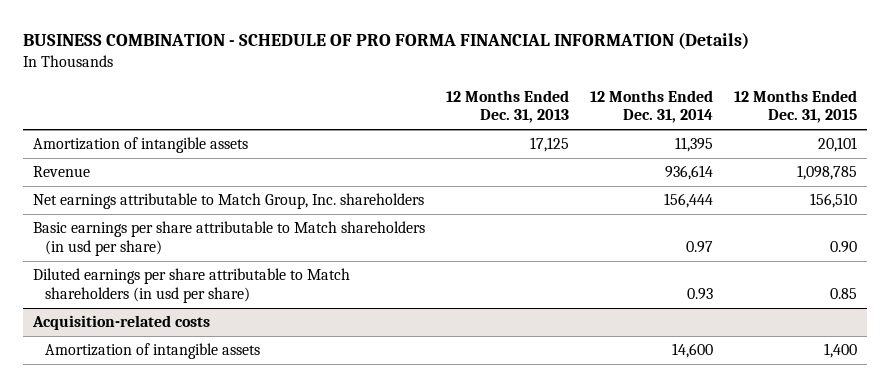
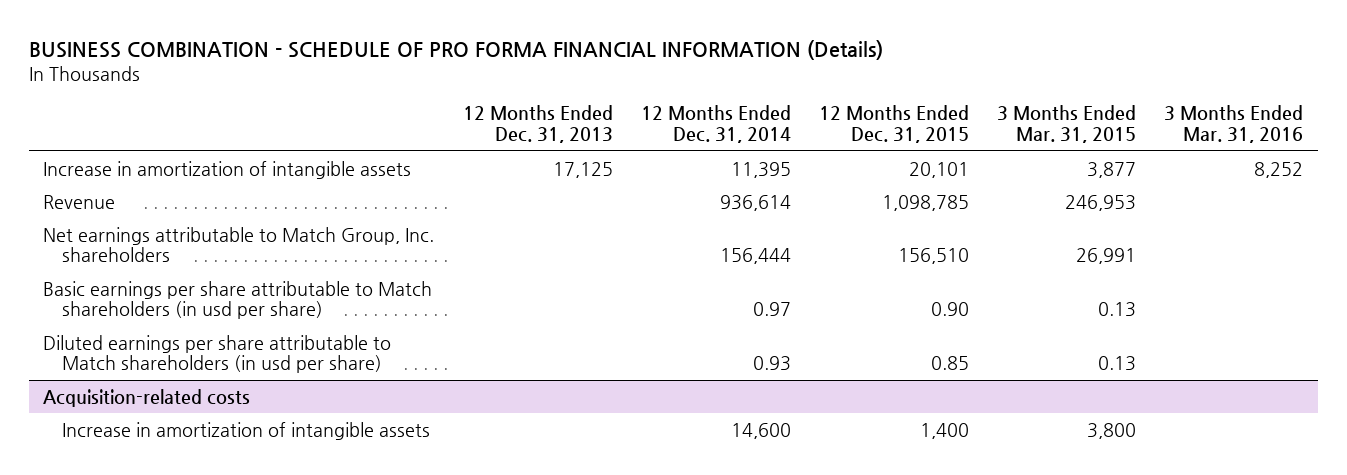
none -> [997,105,1137,144] 3 Months Ended Mar. 31, 2015
none -> [1164,105,1304,144] 3 Months Ended Mar. 31, 2016
[33,137,249,154] Amortization of intangible assets -> [43,160,412,179] Increase in amortization of intangible assets
[45,343,261,360] Amortization of intangible assets -> [62,421,431,440] Increase in amortization of intangible assets

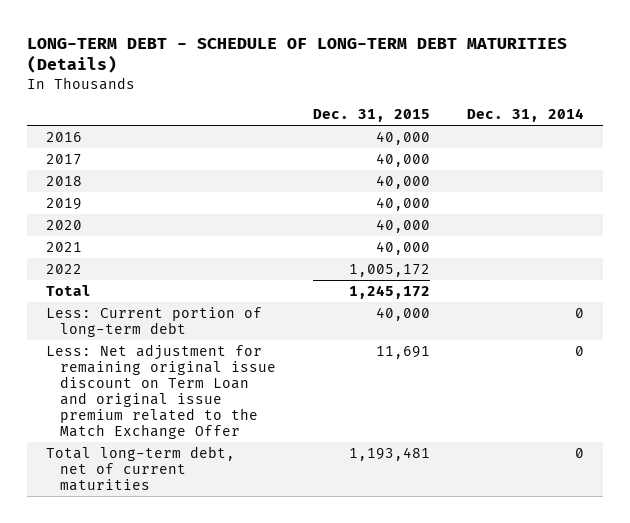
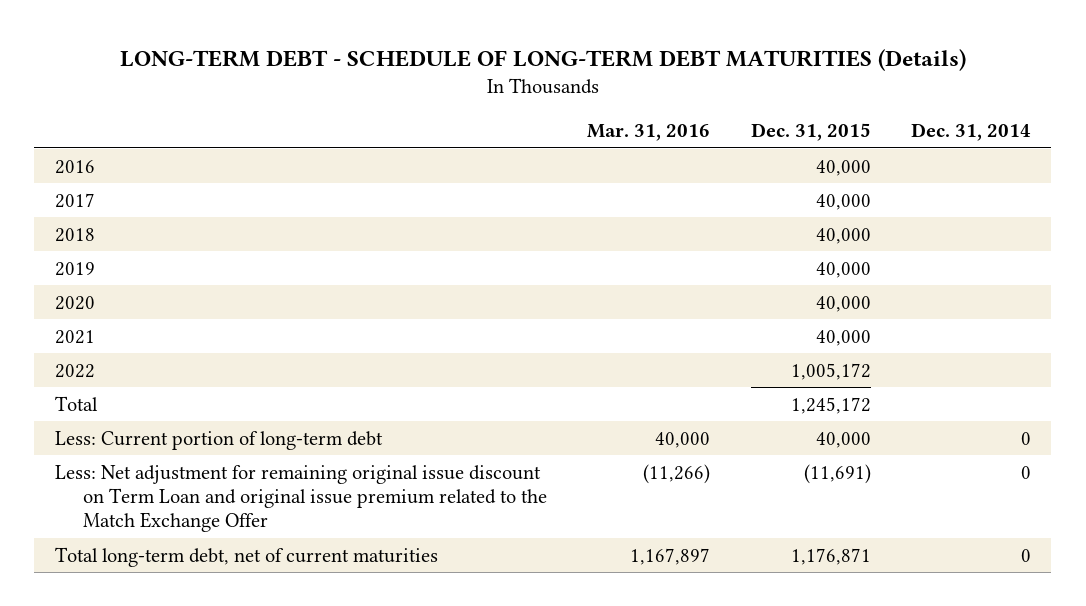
none -> [587,124,711,142] Mar. 31, 2016
[376,345,431,359] 11,691 -> [803,463,871,484] (11,691)
[349,446,431,461] 1,193,481 -> [790,547,871,565] 1,176,871

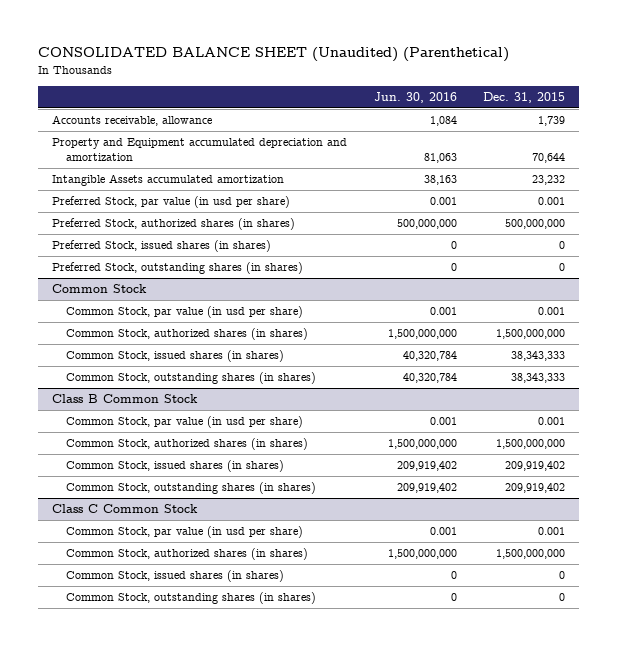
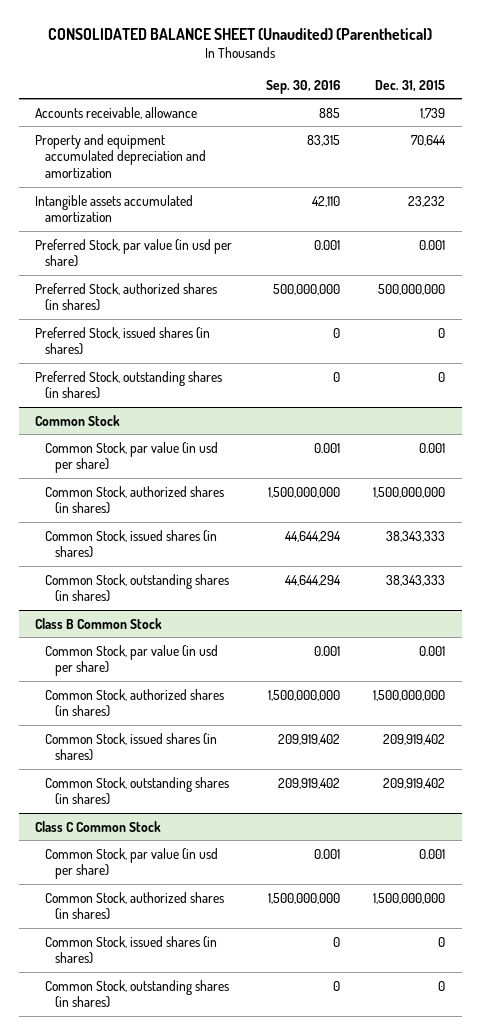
[373,92,457,104] Jun. 30, 2016 -> none
none -> [265,79,340,94] Sep. 30, 2016
[51,138,347,161] Property and Equipment accumulated depreciation and amortization -> [35,133,206,179] Property and equipment accumulated depreciation and amortization
[51,174,284,187] Intangible Assets accumulated amortization -> [35,194,194,223] Intangible assets accumulated amortization

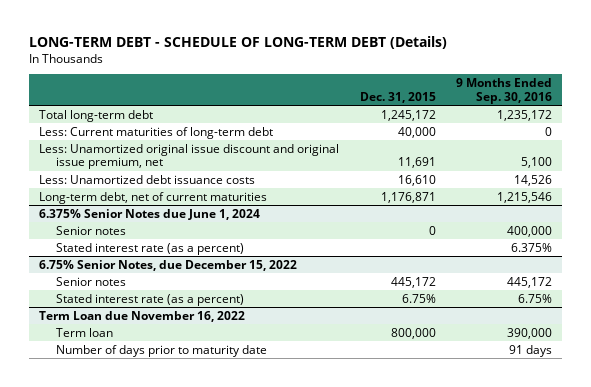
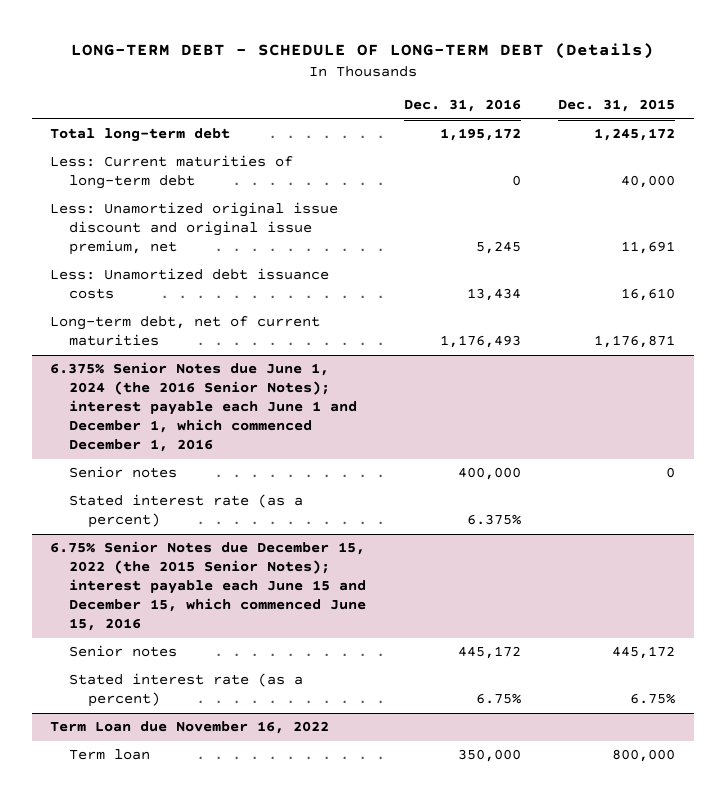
[456,77,553,104] 9 Months Ended Sep. 30, 2016 -> none
none -> [403,99,521,113] Dec. 31, 2016
[38,208,260,220] 6.375% Senior Notes due June 1, 2024 -> [50,362,358,453] 6.375% Senior Notes due June 1, 2024 (the 2016 Senior Notes); interest payable each June 1 and December 1, which commenced December 1, 2016
[38,259,297,271] 6.75% Senior Notes, due December 15, 2022 -> [50,541,367,632] 6.75% Senior Notes due December 15, 2022 (the 2015 Senior Notes); interest payable each June 15 and December 15, which commenced June 15, 2016
[56,344,268,357] Number of days prior to maturity date -> none

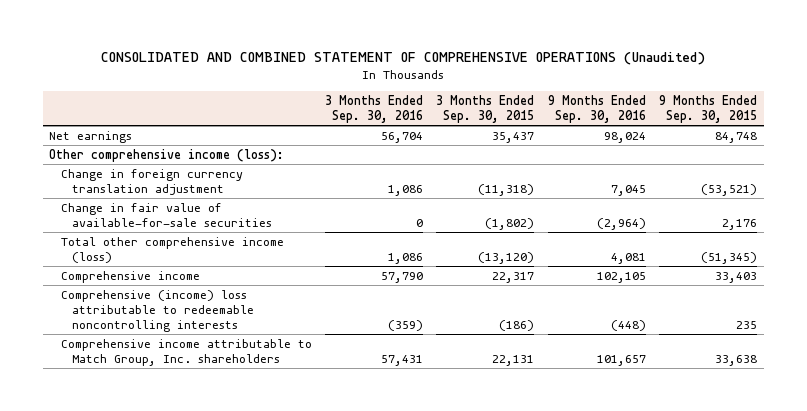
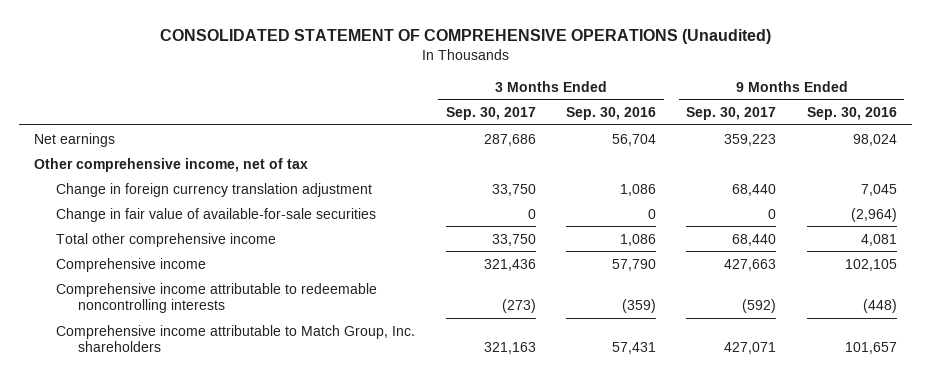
[101,52,706,66] CONSOLIDATED AND COMBINED STATEMENT OF COMPREHENSIVE OPERATIONS (Unaudited) -> [159,28,771,44] CONSOLIDATED STATEMENT OF COMPREHENSIVE OPERATIONS (Unaudited)
[436,94,535,124] 3 Months Ended Sep. 30, 2015 -> none
[659,94,758,124] 9 Months Ended Sep. 30, 2015 -> none
none -> [445,106,536,120] Sep. 30, 2017
none -> [686,106,777,120] Sep. 30, 2017
[49,148,285,162] Other comprehensive income (loss): -> [34,157,309,172] Other comprehensive income, net of tax
[60,236,284,263] Total other comprehensive income (loss) -> [56,232,277,247] Total other comprehensive income
[60,289,254,333] Comprehensive (income) loss attributable to redeemable noncontrolling interests -> [56,282,378,314] Comprehensive income attributable to redeemable noncontrolling interests

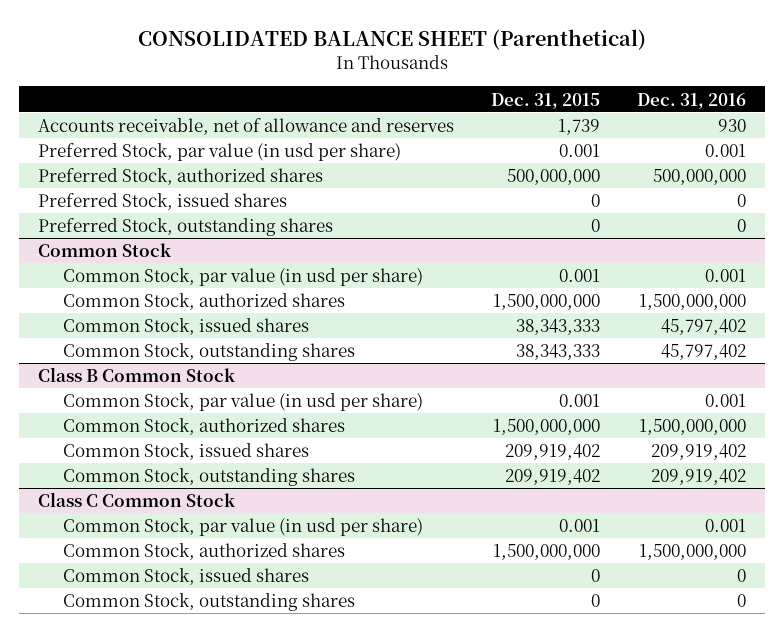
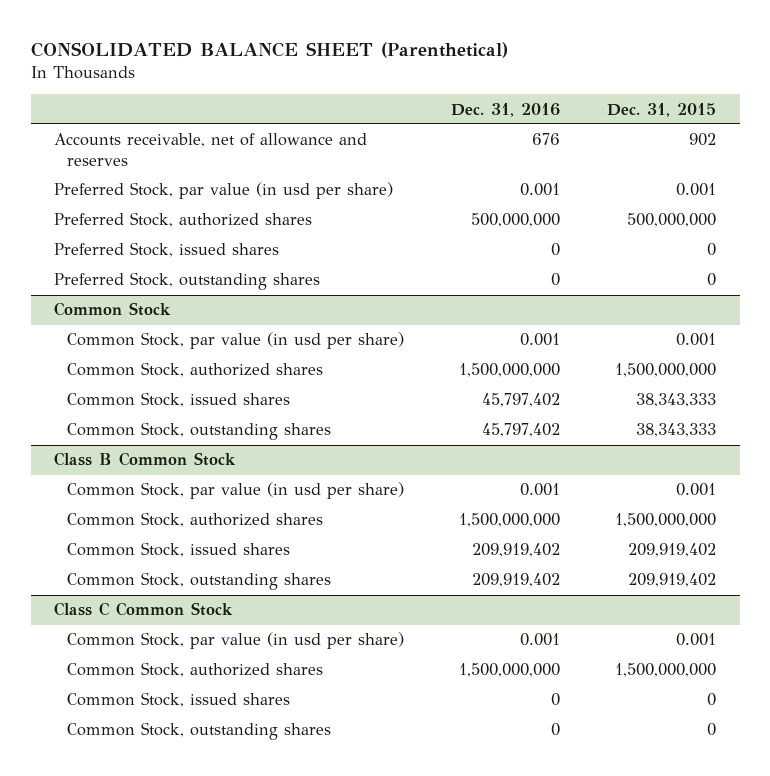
[557,119,600,136] 1,739 -> [689,133,717,147] 902
[718,119,747,133] 930 -> [532,133,561,146] 676

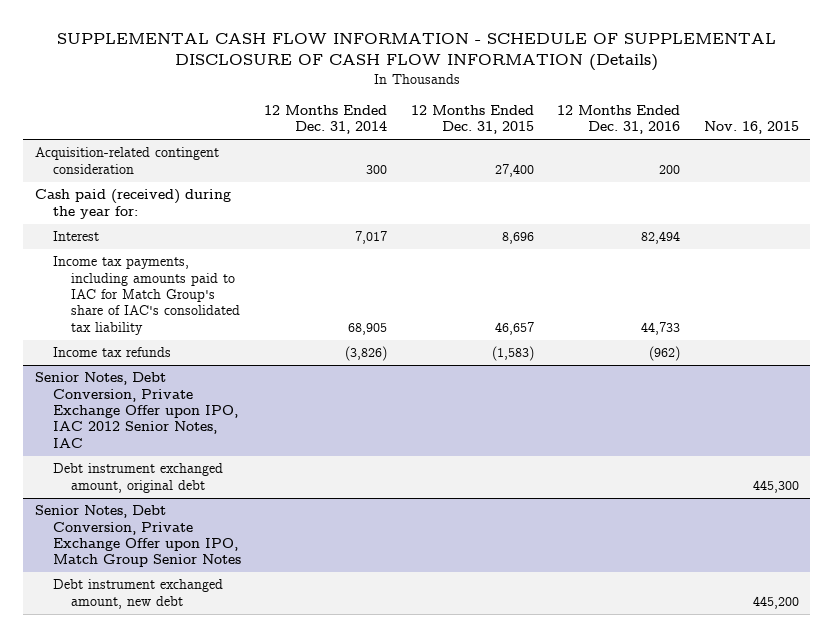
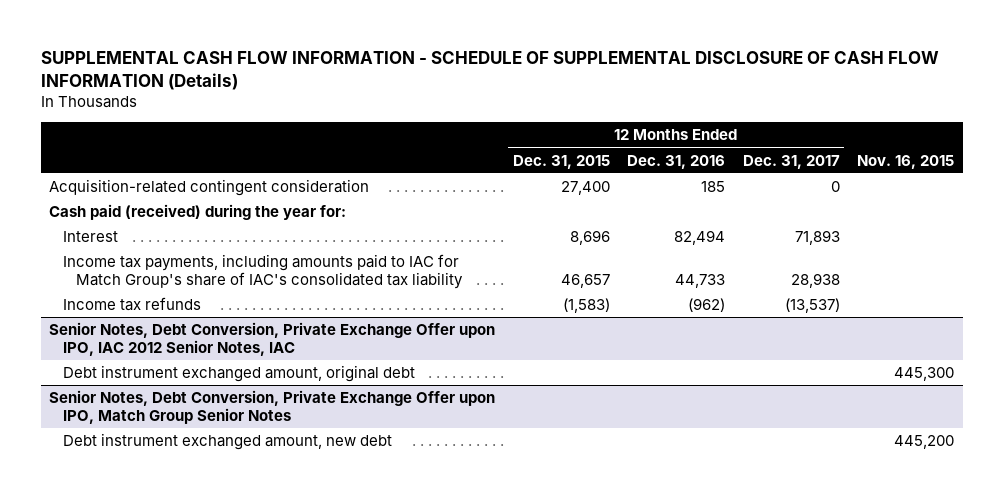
[264,104,388,135] 12 Months Ended Dec. 31, 2014 -> none
none -> [742,154,840,169] Dec. 31, 2017
[659,164,681,174] 200 -> [701,181,726,193] 185

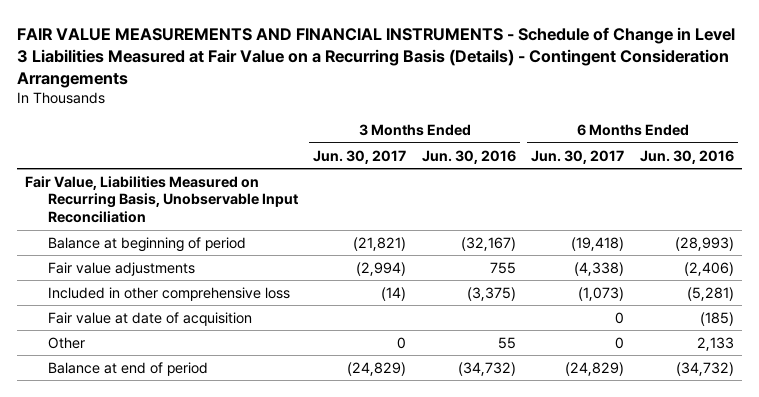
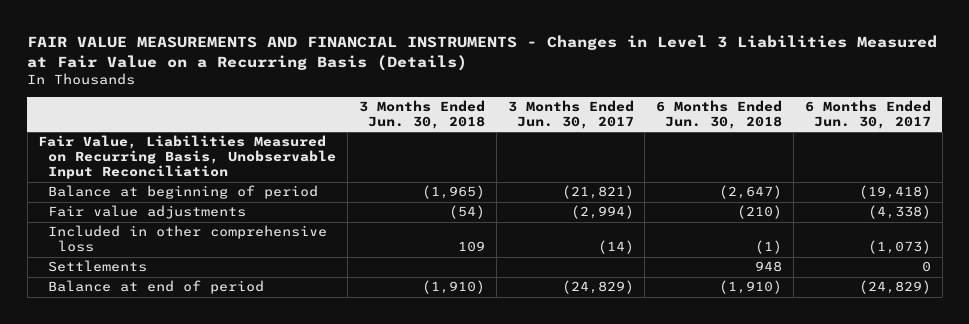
[17,26,736,88] FAIR VALUE MEASUREMENTS AND FINANCIAL INSTRUMENTS - Schedule of Change in Level 3 Liabilities Measured at Fair Value on a Recurring Basis (Details) - Contingent Consideration Arrangements -> [27,34,938,71] FAIR VALUE MEASUREMENTS AND FINANCIAL INSTRUMENTS - Changes in Level 3 Liabilities Measured at Fair Value on a Recurring Basis (Details)
[421,149,516,164] Jun. 30, 2016 -> none
[639,149,734,164] Jun. 30, 2016 -> none
none -> [358,100,485,130] 3 Months Ended Jun. 30, 2018
none -> [656,100,783,130] 6 Months Ended Jun. 30, 2018
[47,311,252,326] Fair value at date of acquisition -> none
[47,336,85,349] Other -> none
none -> [48,260,148,273] Settlements

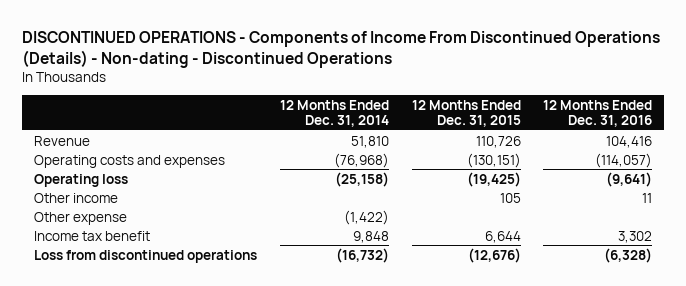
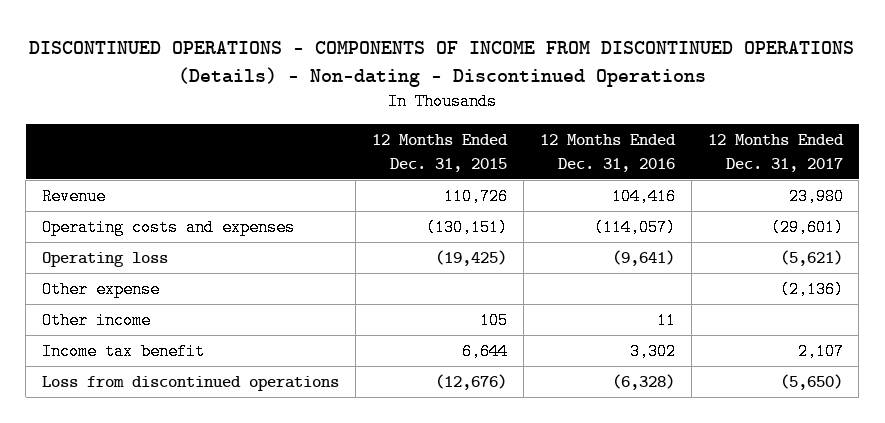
[22,31,661,68] DISCONTINUED OPERATIONS - Components of Income From Discontinued Operations (Details) - Non-dating - Discontinued Operations -> [29,40,855,87] DISCONTINUED OPERATIONS - COMPONENTS OF INCOME FROM DISCONTINUED OPERATIONS (Details) - Non-dating - Discontinued Operations
[279,99,389,128] 12 Months Ended Dec. 31, 2014 -> none
none -> [707,134,844,172] 12 Months Ended Dec. 31, 2017
[33,192,118,203] Other income -> [42,312,152,330] Other income

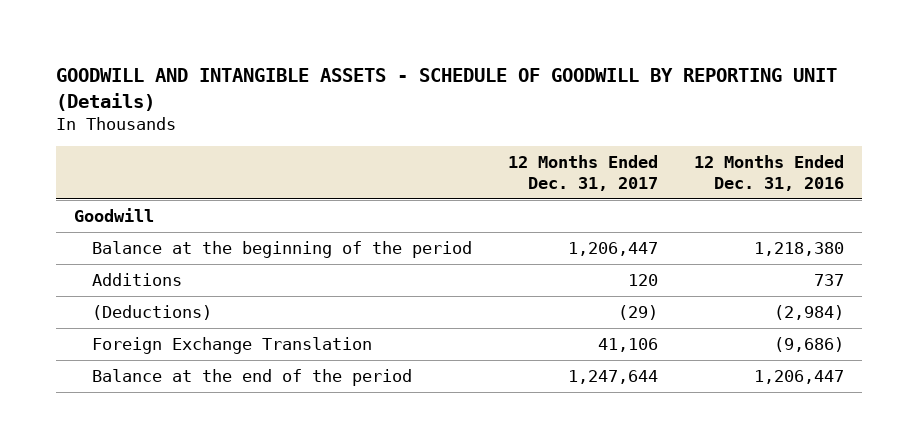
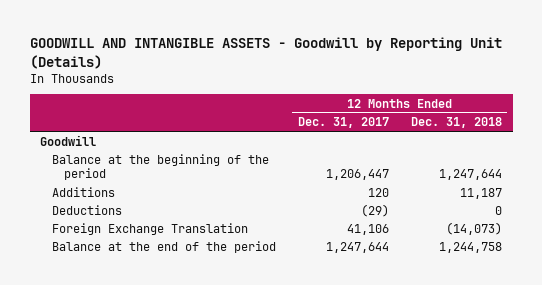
[56,67,838,111] GOODWILL AND INTANGIBLE ASSETS - SCHEDULE OF GOODWILL BY REPORTING UNIT (Details) -> [29,37,502,69] GOODWILL AND INTANGIBLE ASSETS - Goodwill by Reporting Unit (Details)
[693,155,844,191] 12 Months Ended Dec. 31, 2016 -> none
none -> [410,117,502,129] Dec. 31, 2018
[91,305,212,321] (Deductions) -> [52,204,123,215] Deductions

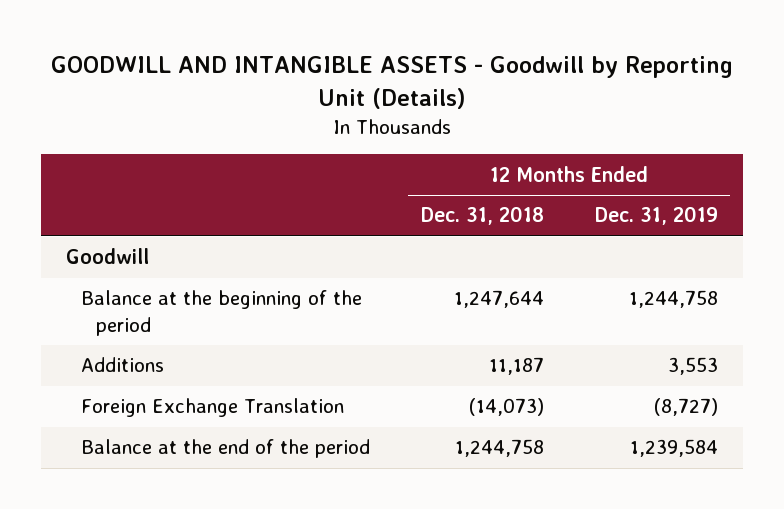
[297,117,389,129] Dec. 31, 2017 -> none
none -> [594,206,718,226] Dec. 31, 2019
[52,204,123,215] Deductions -> none

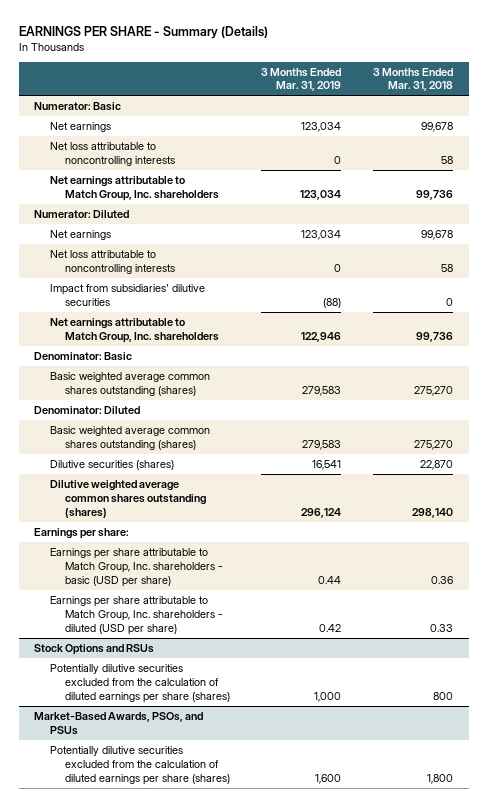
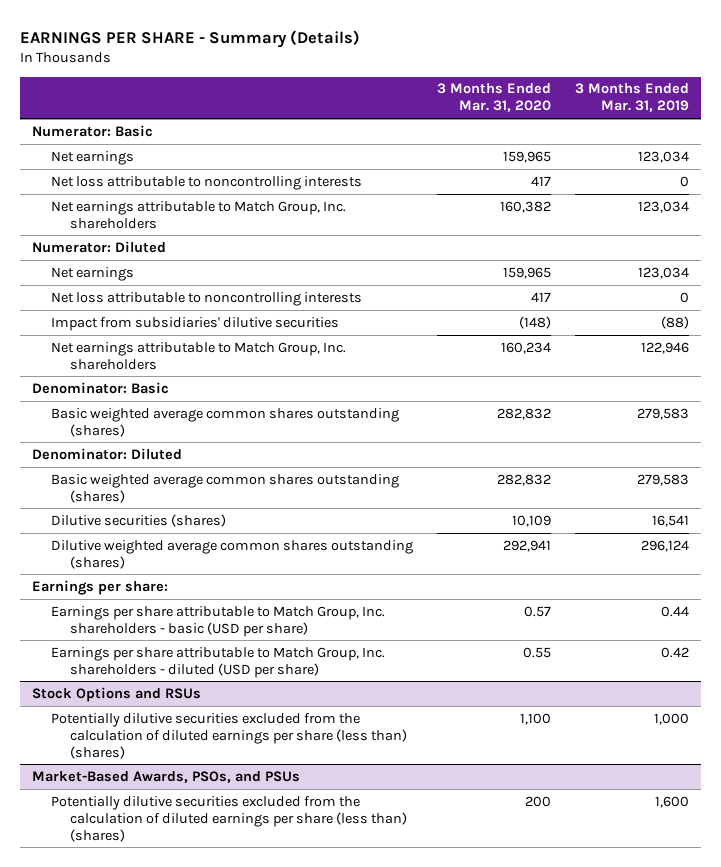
[373,67,454,92] 3 Months Ended Mar. 31, 2018 -> none
none -> [437,83,552,113] 3 Months Ended Mar. 31, 2020
[49,664,230,703] Potentially dilutive securities excluded from the calculation of diluted earnings per share (shares) -> [51,712,408,759] Potentially dilutive securities excluded from the calculation of diluted earnings per share (less than) (shares)
[49,746,230,785] Potentially dilutive securities excluded from the calculation of diluted earnings per share (shares) -> [51,795,408,842] Potentially dilutive securities excluded from the calculation of diluted earnings per share (less than) (shares)

